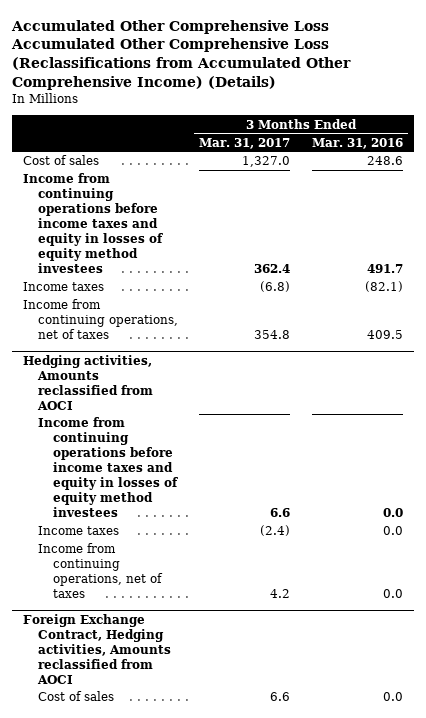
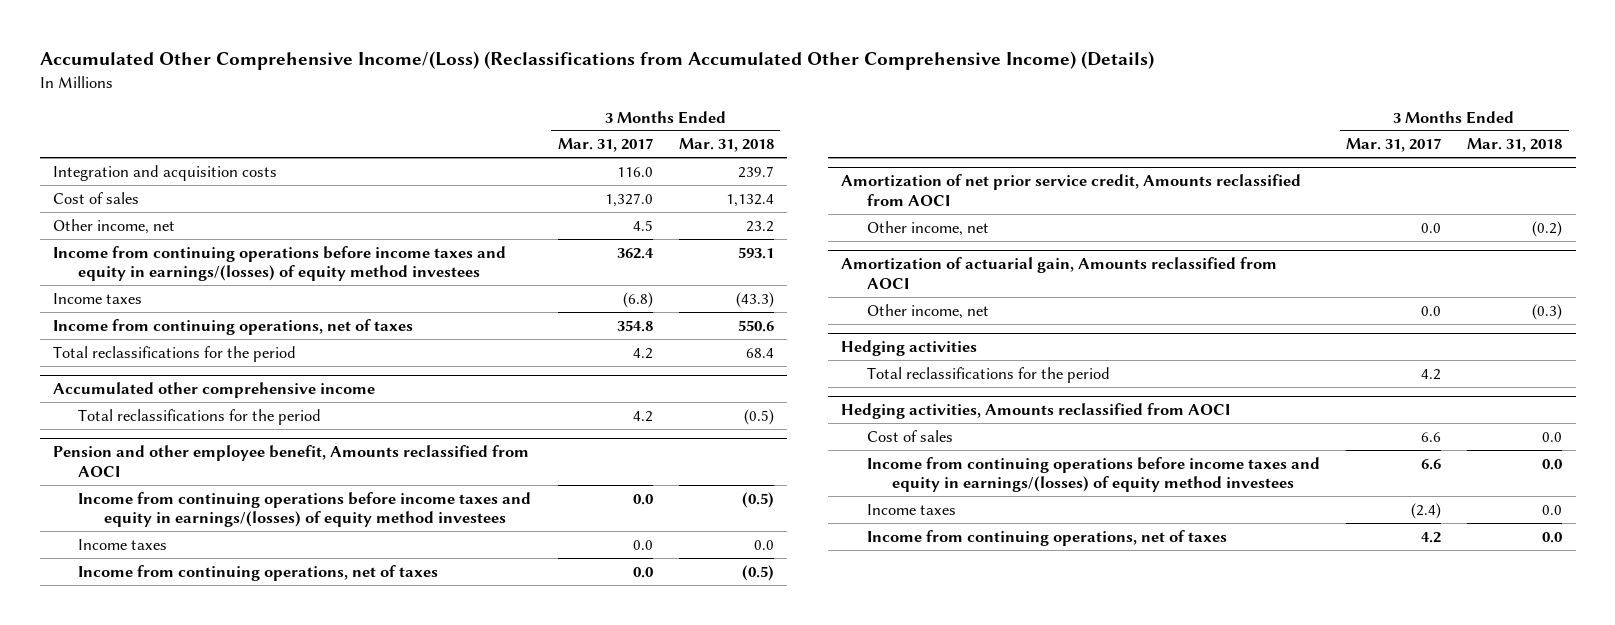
[11,19,352,90] Accumulated Other Comprehensive Loss Accumulated Other Comprehensive Loss (Reclassifications from Accumulated Other Comprehensive Income) (Details) -> [39,51,1154,71] Accumulated Other Comprehensive Income/(Loss) (Reclassifications from Accumulated Other Comprehensive Income) (Details)
[311,137,403,149] Mar. 31, 2016 -> none
none -> [678,138,774,153] Mar. 31, 2018
none -> [52,164,277,181] Integration and acquisition costs
none -> [52,218,175,234] Other income, net
[22,173,163,273] Income from continuing operations before income taxes and equity in losses of equity method investees -> [52,245,506,282] Income from continuing operations before income taxes and equity in earnings/(losses) of equity method investees
none -> [52,345,296,362] Total reclassifications for the period
none -> [52,382,375,399] Accumulated other comprehensive income
none -> [78,408,322,425] Total reclassifications for the period
none -> [52,445,529,477] Pension and other employee benefit, Amounts reclassified from AOCI
none -> [78,491,532,528] Income from continuing operations before income taxes and equity in earnings/(losses) of equity method investees
none -> [78,538,168,550] Income taxes
none -> [78,564,439,581] Income from continuing operations, net of taxes
none -> [841,174,1302,206] Amortization of net prior service credit, Amounts reclassified from AOCI
none -> [866,220,989,236] Other income, net
none -> [841,257,1278,289] Amortization of actuarial gain, Amounts reclassified from AOCI
none -> [866,303,989,319] Other income, net
none -> [841,340,978,357] Hedging activities
none -> [866,366,1110,383] Total reclassifications for the period
none -> [866,429,953,442] Cost of sales
[37,417,178,517] Income from continuing operations before income taxes and equity in losses of equity method investees -> [866,456,1320,493] Income from continuing operations before income taxes and equity in earnings/(losses) of equity method investees
[22,613,171,684] Foreign Exchange Contract, Hedging activities, Amounts reclassified from AOCI -> none
[37,691,114,702] Cost of sales -> none

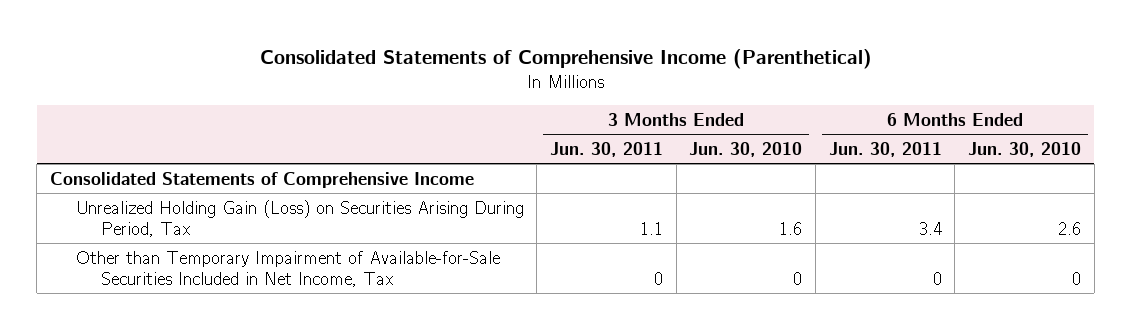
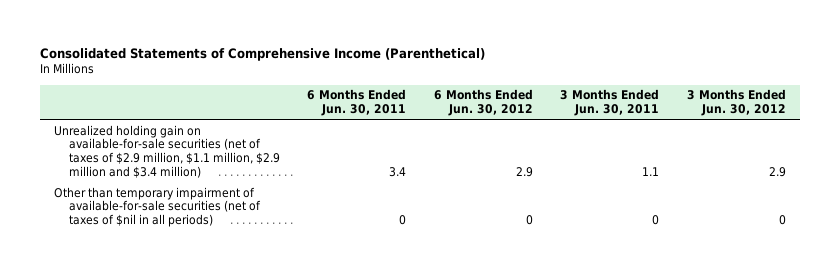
[689,141,803,157] Jun. 30, 2010 -> none
[967,141,1081,157] Jun. 30, 2010 -> none
none -> [433,89,533,117] 6 Months Ended Jun. 30, 2012
none -> [686,89,786,117] 3 Months Ended Jun. 30, 2012
[50,171,475,188] Consolidated Statements of Comprehensive Income -> none
[75,199,524,238] Unrealized Holding Gain (Loss) on Securities Arising During Period, Tax -> [53,124,280,179] Unrealized holding gain on available-for-sale securities (net of taxes of $2.9 million, $1.1 million, $2.9 million and $3.4 million)
[75,250,500,288] Other than Temporary Impairment of Available-for-Sale Securities Included in Net Income, Tax -> [53,186,261,228] Other than temporary impairment of available-for-sale securities (net of taxes of $nil in all periods)

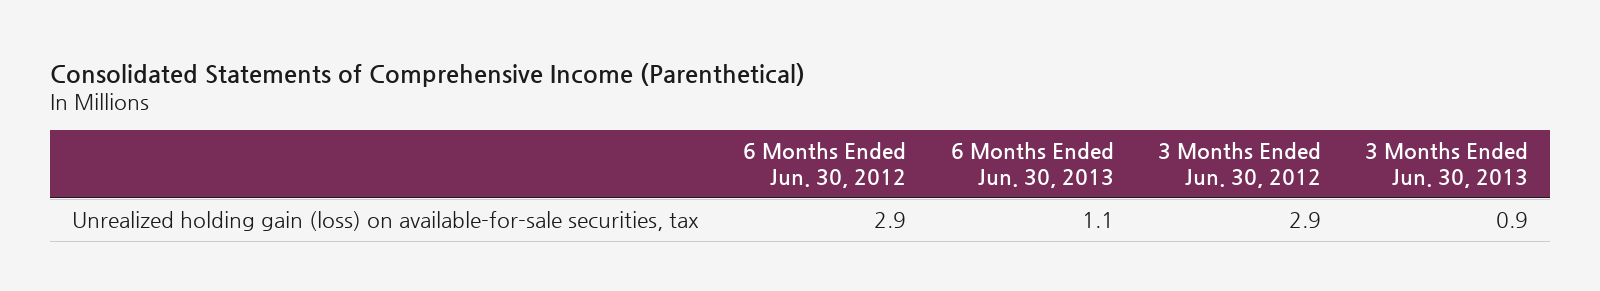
[307,89,407,117] 6 Months Ended Jun. 30, 2011 -> none
[560,89,660,117] 3 Months Ended Jun. 30, 2011 -> none
none -> [950,141,1114,189] 6 Months Ended Jun. 30, 2013
none -> [1365,141,1529,189] 3 Months Ended Jun. 30, 2013
[53,186,261,228] Other than temporary impairment of available-for-sale securities (net of taxes of $nil in all periods) -> none
[53,124,280,179] Unrealized holding gain on available-for-sale securities (net of taxes of $2.9 million, $1.1 million, $2.9 million and $3.4 million) -> [72,211,700,232] Unrealized holding gain (loss) on available-for-sale securities, tax

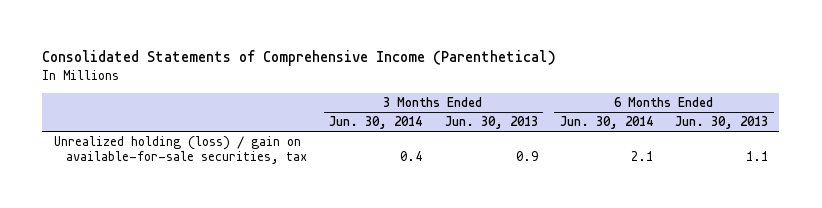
[743,141,907,189] 6 Months Ended Jun. 30, 2012 -> none
[1157,141,1321,189] 3 Months Ended Jun. 30, 2012 -> none
none -> [329,116,423,130] Jun. 30, 2014
none -> [559,116,653,130] Jun. 30, 2014
[72,211,700,232] Unrealized holding gain (loss) on available-for-sale securities, tax -> [53,136,308,165] Unrealized holding (loss) / gain on available-for-sale securities, tax

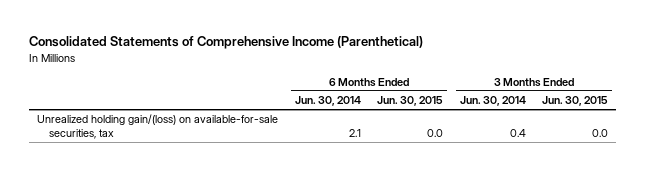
[444,116,538,130] Jun. 30, 2013 -> none
[675,116,769,130] Jun. 30, 2013 -> none
none -> [377,96,444,107] Jun. 30, 2015
none -> [542,96,609,107] Jun. 30, 2015
[53,136,308,165] Unrealized holding (loss) / gain on available-for-sale securities, tax -> [37,114,279,139] Unrealized holding gain/(loss) on available-for-sale securities, tax

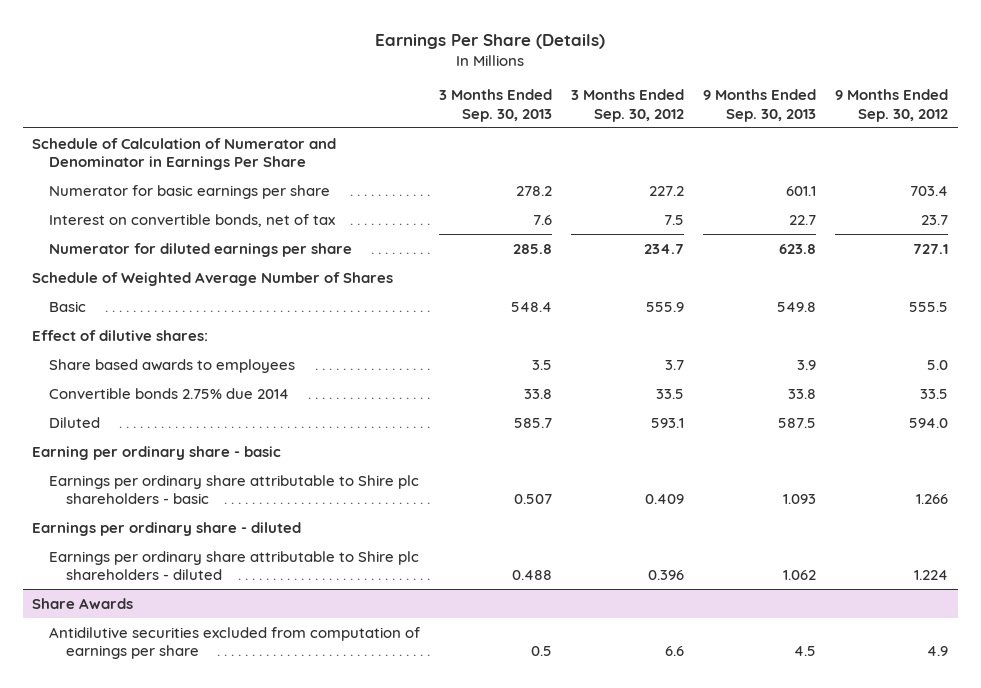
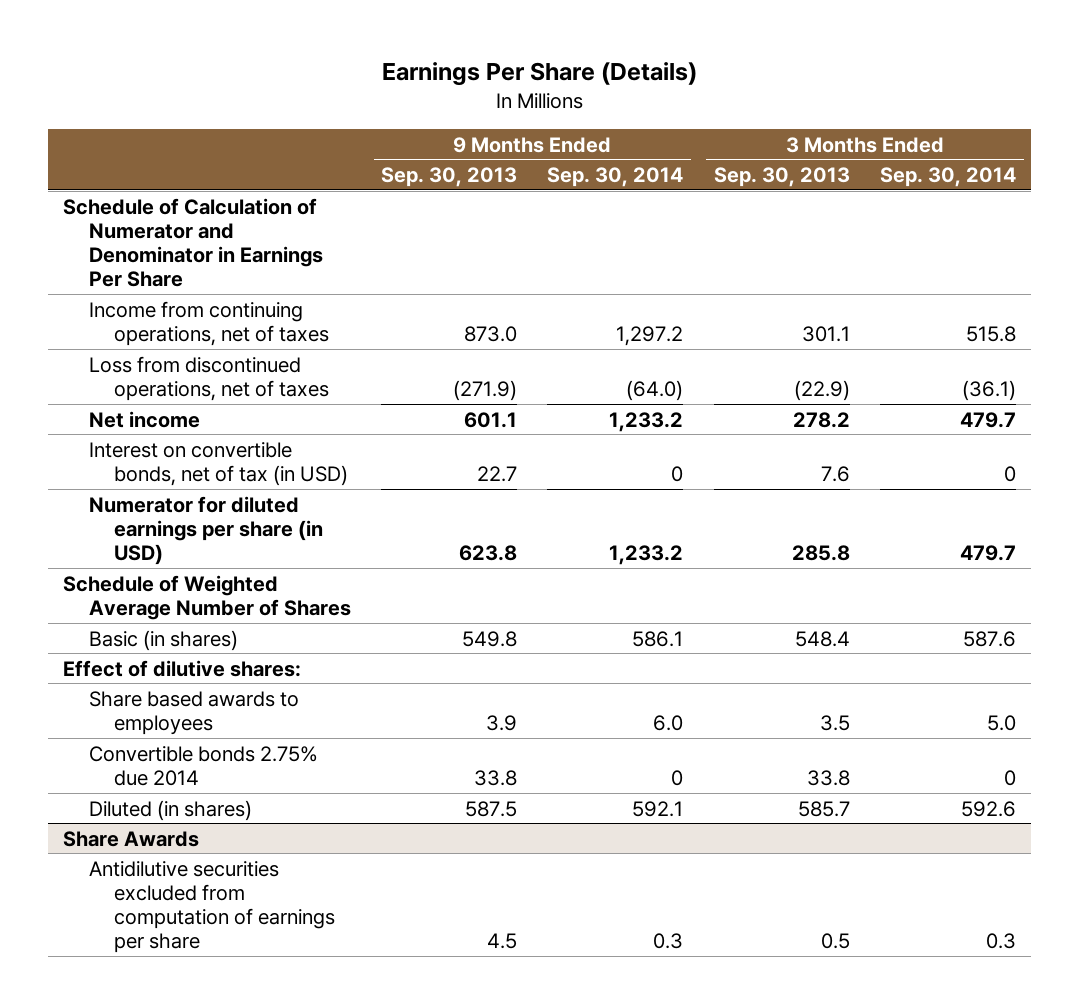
[571,89,685,122] 3 Months Ended Sep. 30, 2012 -> none
[835,89,949,122] 9 Months Ended Sep. 30, 2012 -> none
none -> [547,166,684,187] Sep. 30, 2014
none -> [880,166,1017,187] Sep. 30, 2014
none -> [88,300,330,346] Income from continuing operations, net of taxes
none -> [88,355,330,401] Loss from discontinued operations, net of taxes
[49,184,331,199] Numerator for basic earnings per share -> [88,410,200,428] Net income
[49,213,336,227] Interest on convertible bonds, net of tax -> [88,441,349,486] Interest on convertible bonds, net of tax (in USD)
[49,242,353,257] Numerator for diluted earnings per share -> [88,495,324,565] Numerator for diluted earnings per share (in USD)
[49,300,87,312] Basic -> [88,629,238,651] Basic (in shares)
[32,445,282,460] Earning per ordinary share - basic -> none
[49,474,420,504] Earnings per ordinary share attributable to Shire plc shareholders - basic -> none
[32,521,302,536] Earnings per ordinary share - diluted -> none
[49,550,420,580] Earnings per ordinary share attributable to Shire plc shareholders - diluted -> none
[49,416,101,428] Diluted -> [88,799,252,821] Diluted (in shares)

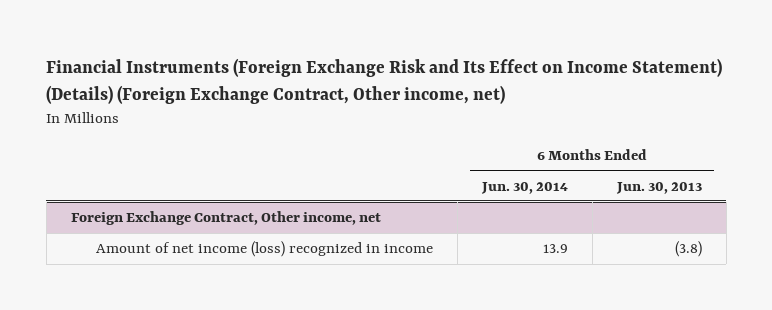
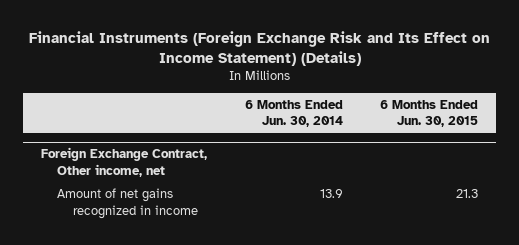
[46,58,723,104] Financial Instruments (Foreign Exchange Risk and Its Effect on Income Statement) (Details) (Foreign Exchange Contract, Other income, net) -> [28,30,490,66] Financial Instruments (Foreign Exchange Risk and Its Effect on Income Statement) (Details)
[615,181,702,194] Jun. 30, 2013 -> none
none -> [379,99,478,128] 6 Months Ended Jun. 30, 2015
[95,241,433,258] Amount of net income (loss) recognized in income -> [57,188,199,219] Amount of net gains recognized in income

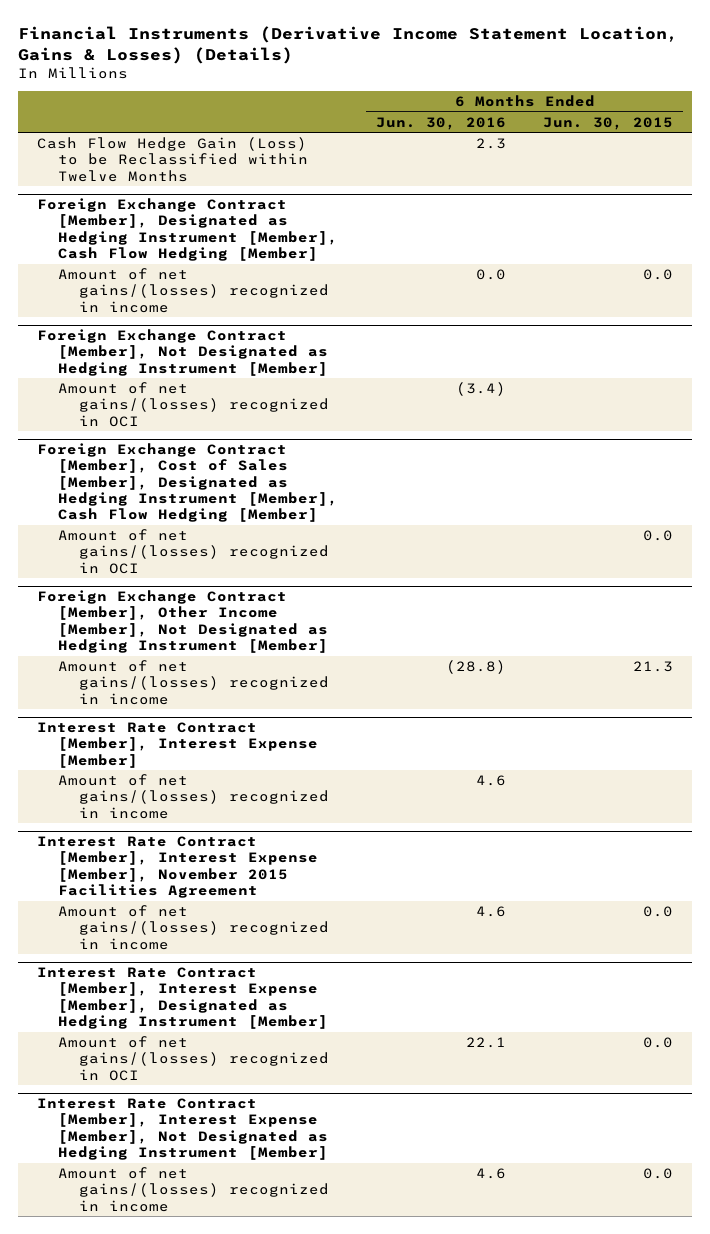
[28,30,490,66] Financial Instruments (Foreign Exchange Risk and Its Effect on Income Statement) (Details) -> [17,25,678,64] Financial Instruments (Derivative Income Statement Location, Gains & Losses) (Details)
[244,99,343,128] 6 Months Ended Jun. 30, 2014 -> none
none -> [375,116,506,130] Jun. 30, 2016
[41,147,208,177] Foreign Exchange Contract, Other income, net -> none
none -> [36,136,308,182] Cash Flow Hedge Gain (Loss) to be Reclassified within Twelve Months
none -> [36,198,338,262] Foreign Exchange Contract [Member], Designated as Hedging Instrument [Member], Cash Flow Hedging [Member]
[57,188,199,219] Amount of net gains recognized in income -> [57,267,329,313] Amount of net gains/(losses) recognized in income
[455,189,478,199] 21.3 -> [643,268,674,280] 0.0
none -> [36,329,328,376] Foreign Exchange Contract [Member], Not Designated as Hedging Instrument [Member]
none -> [57,381,329,427] Amount of net gains/(losses) recognized in OCI
none -> [36,443,338,523] Foreign Exchange Contract [Member], Cost of Sales [Member], Designated as Hedging Instrument [Member], Cash Flow Hedging [Member]
none -> [57,528,329,574] Amount of net gains/(losses) recognized in OCI
none -> [36,590,328,654] Foreign Exchange Contract [Member], Other Income [Member], Not Designated as Hedging Instrument [Member]
none -> [57,659,329,705] Amount of net gains/(losses) recognized in income
none -> [36,722,318,768] Interest Rate Contract [Member], Interest Expense [Member]
none -> [57,773,329,819] Amount of net gains/(losses) recognized in income
none -> [36,836,318,899] Interest Rate Contract [Member], Interest Expense [Member], November 2015 Facilities Agreement
none -> [57,904,329,950] Amount of net gains/(losses) recognized in income
none -> [36,967,328,1030] Interest Rate Contract [Member], Interest Expense [Member], Designated as Hedging Instrument [Member]
none -> [57,1035,329,1081] Amount of net gains/(losses) recognized in OCI
none -> [36,1098,328,1161] Interest Rate Contract [Member], Interest Expense [Member], Not Designated as Hedging Instrument [Member]
none -> [57,1166,329,1212] Amount of net gains/(losses) recognized in income

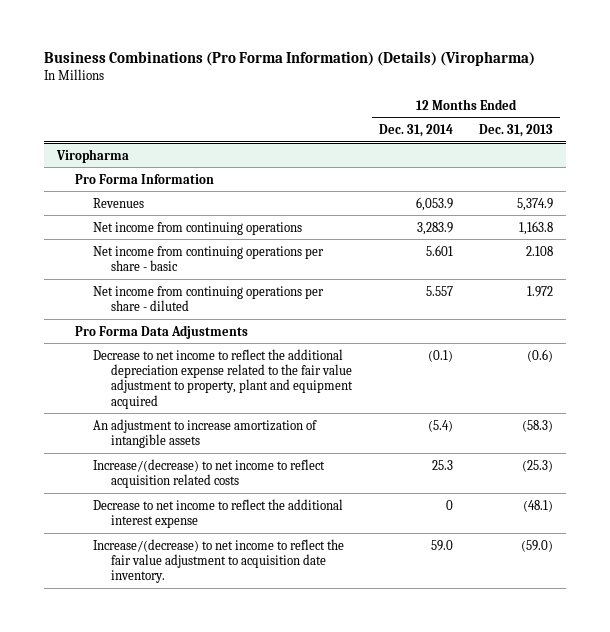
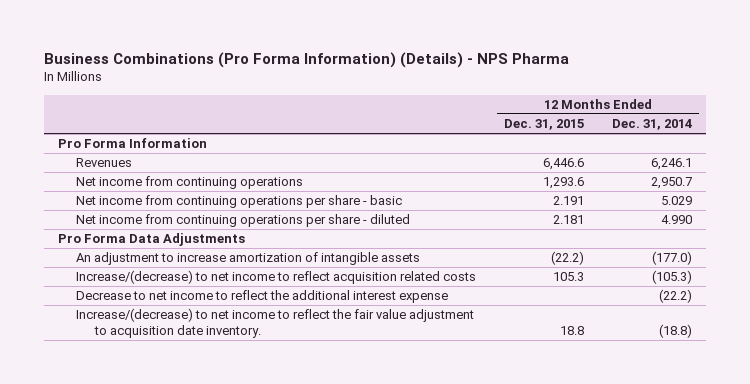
[43,51,535,67] Business Combinations (Pro Forma Information) (Details) (Viropharma) -> [43,51,569,68] Business Combinations (Pro Forma Information) (Details) - NPS Pharma
[479,124,554,138] Dec. 31, 2013 -> none
none -> [504,119,585,131] Dec. 31, 2015
[55,148,129,163] Viropharma -> none
[415,196,453,211] 6,053.9 -> [651,158,693,171] 6,246.1
[416,221,453,235] 3,283.9 -> [651,177,693,190] 2,950.7
[425,244,453,256] 5.601 -> [661,196,693,206] 5.029
[425,285,453,296] 5.557 -> [661,215,693,225] 4.990
[93,348,354,409] Decrease to net income to reflect the additional depreciation expense related to the fair value adjustment to property, plant and equipment acquired -> none
[427,419,453,432] (5.4) -> [652,251,693,266] (177.0)
[431,459,453,470] 25.3 -> [652,270,693,285] (105.3)
[445,499,453,510] 0 -> [659,289,693,304] (22.2)
[430,539,453,551] 59.0 -> [659,323,693,338] (18.8)

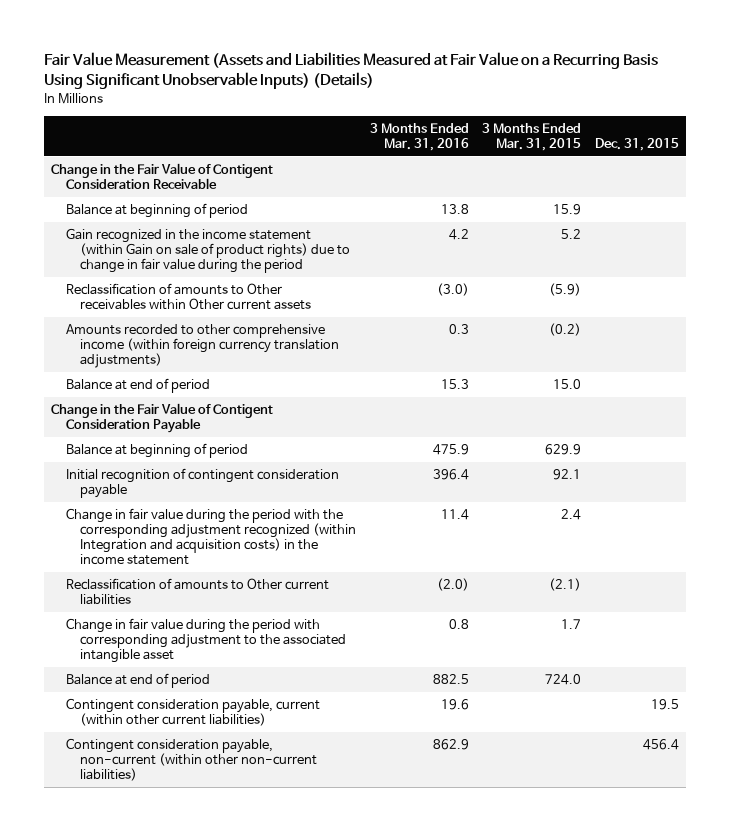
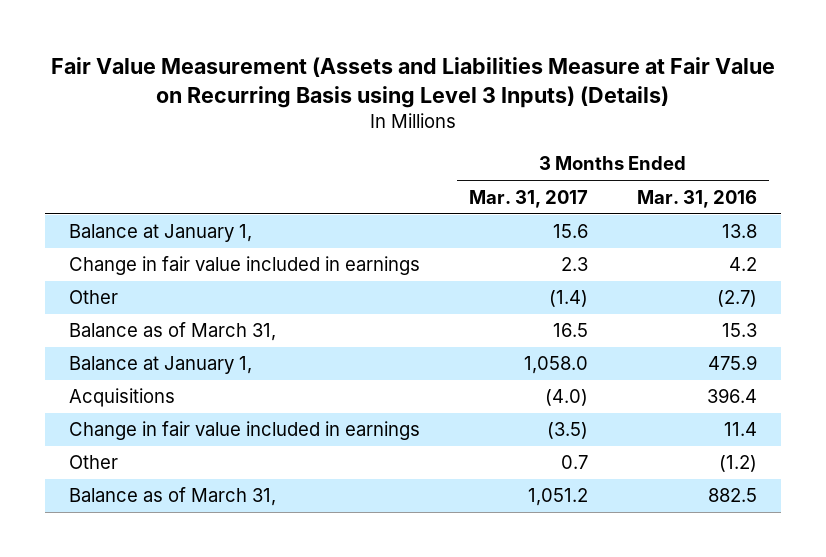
[44,51,659,89] Fair Value Measurement (Assets and Liabilities Measured at Fair Value on a Recurring Basis Using Significant Unobservable Inputs) (Details) -> [51,57,776,109] Fair Value Measurement (Assets and Liabilities Measure at Fair Value on Recurring Basis using Level 3 Inputs) (Details)
[482,122,582,151] 3 Months Ended Mar. 31, 2015 -> none
[595,137,680,151] Dec. 31, 2015 -> none
none -> [469,189,589,208] Mar. 31, 2017
[51,163,274,190] Change in the Fair Value of Contigent Consideration Receivable -> none
[65,283,311,311] Reclassification of amounts to Other receivables within Other current assets -> none
[65,324,339,369] Amounts recorded to other comprehensive income (within foreign currency translation adjustments) -> none
[51,403,274,434] Change in the Fair Value of Contigent Consideration Payable -> none
[65,578,329,606] Reclassification of amounts to Other current liabilities -> none
[65,618,346,664] Change in fair value during the period with corresponding adjustment to the associated intangible asset -> none
[65,698,320,727] Contingent consideration payable, current (within other current liabilities) -> none
[65,738,317,782] Contingent consideration payable, non-current (within other non-current liabilities) -> none
[65,203,248,219] Balance at beginning of period -> [69,224,253,243] Balance at January 1,
[65,228,350,274] Gain recognized in the income statement (within Gain on sale of product rights) due to change in fair value during the period -> [69,256,421,276] Change in fair value included in earnings
none -> [69,290,119,305] Other
[65,378,210,394] Balance at end of period -> [69,322,277,342] Balance as of March 31,
[65,443,248,459] Balance at beginning of period -> [69,356,253,375] Balance at January 1,
[65,468,339,499] Initial recognition of contingent consideration payable -> [69,388,176,408] Acquisitions
[65,508,356,566] Change in fair value during the period with the corresponding adjustment recognized (within Integration and acquisition costs) in the income statement -> [69,421,421,441] Change in fair value included in earnings
none -> [69,455,119,470] Other
[65,673,210,689] Balance at end of period -> [69,487,277,507] Balance as of March 31,

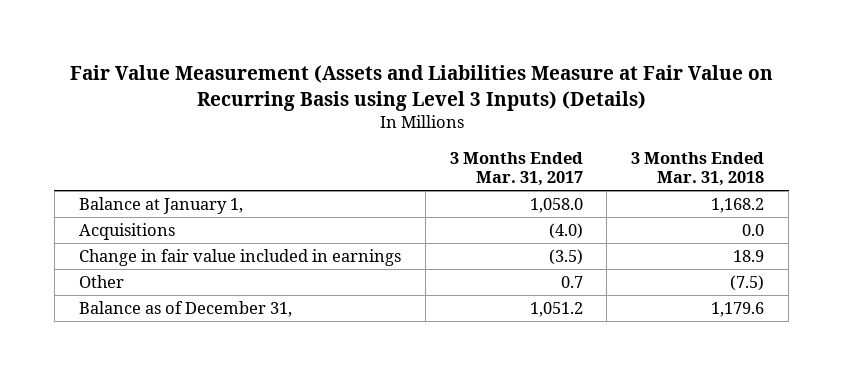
[636,189,757,208] Mar. 31, 2016 -> none
none -> [631,152,765,187] 3 Months Ended Mar. 31, 2018
[69,224,253,243] Balance at January 1, -> none
[69,256,421,276] Change in fair value included in earnings -> none
[69,290,119,305] Other -> none
[69,322,277,342] Balance as of March 31, -> none
[69,487,277,507] Balance as of March 31, -> [78,300,292,317] Balance as of December 31,

